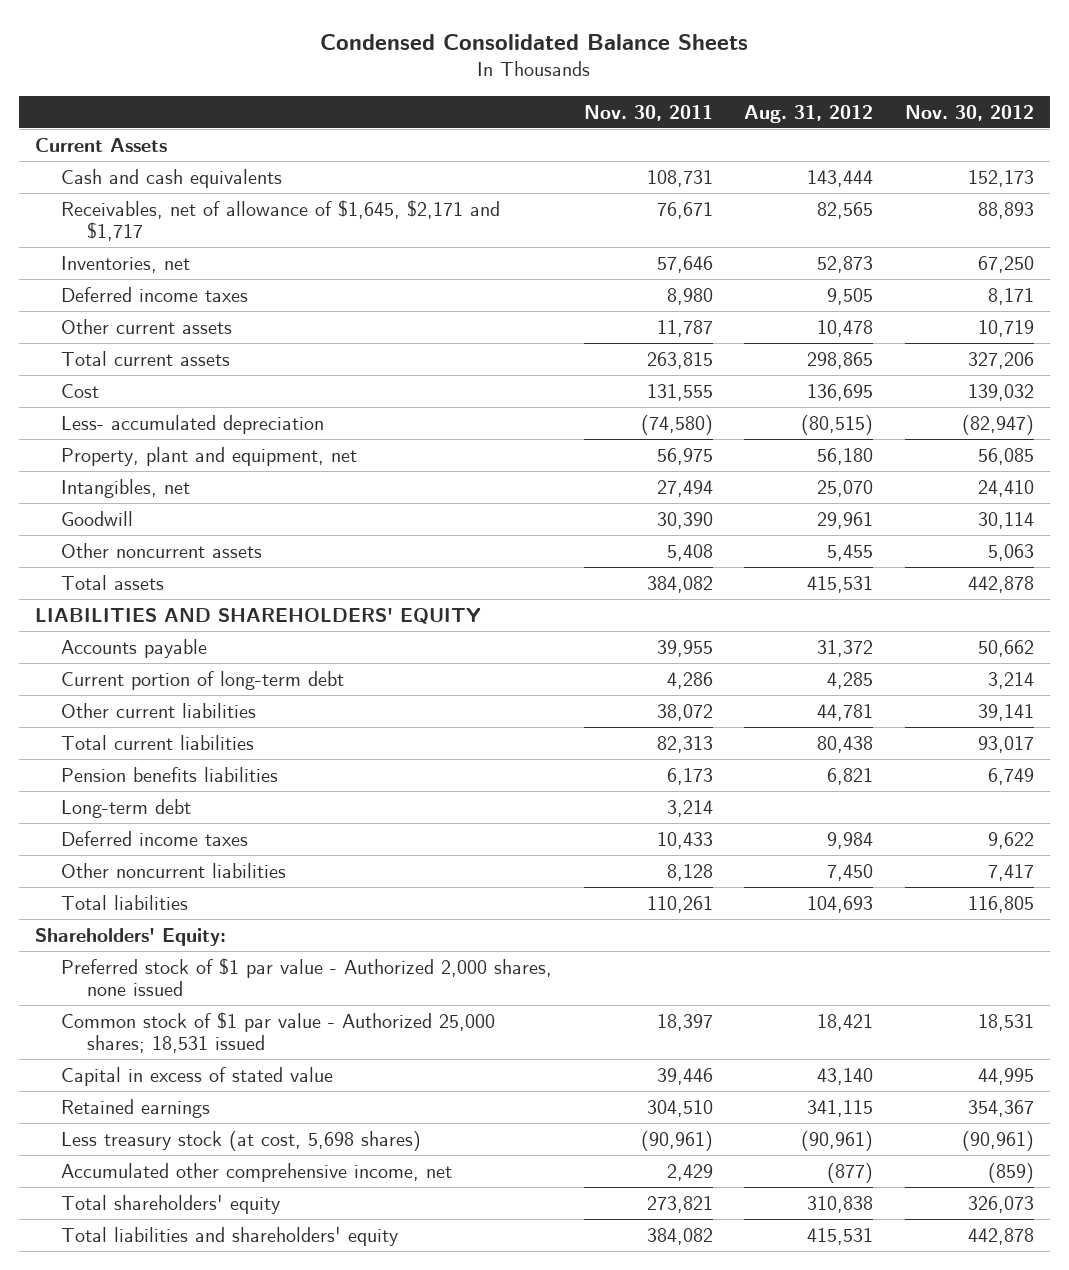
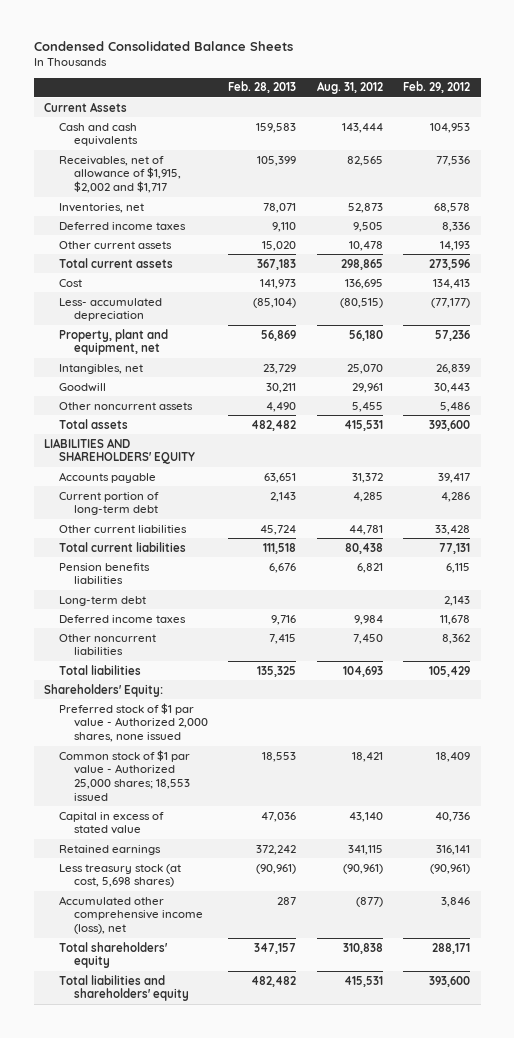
[583,104,713,121] Nov. 30, 2011 -> none
[904,104,1034,121] Nov. 30, 2012 -> none
none -> [228,81,297,94] Feb. 28, 2013
none -> [403,81,471,94] Feb. 29, 2012
[61,199,501,242] Receivables, net of allowance of $1,645, $2,171 and $1,717 -> [58,155,181,194] Receivables, net of allowance of $1,915, $2,002 and $1,717
[61,1011,496,1054] Common stock of $1 par value - Authorized 25,000 shares; 18,531 issued -> [58,749,190,801] Common stock of $1 par value - Authorized 25,000 shares; 18,553 issued
[61,1162,453,1182] Accumulated other comprehensive income, net -> [58,895,203,935] Accumulated other comprehensive income (loss), net

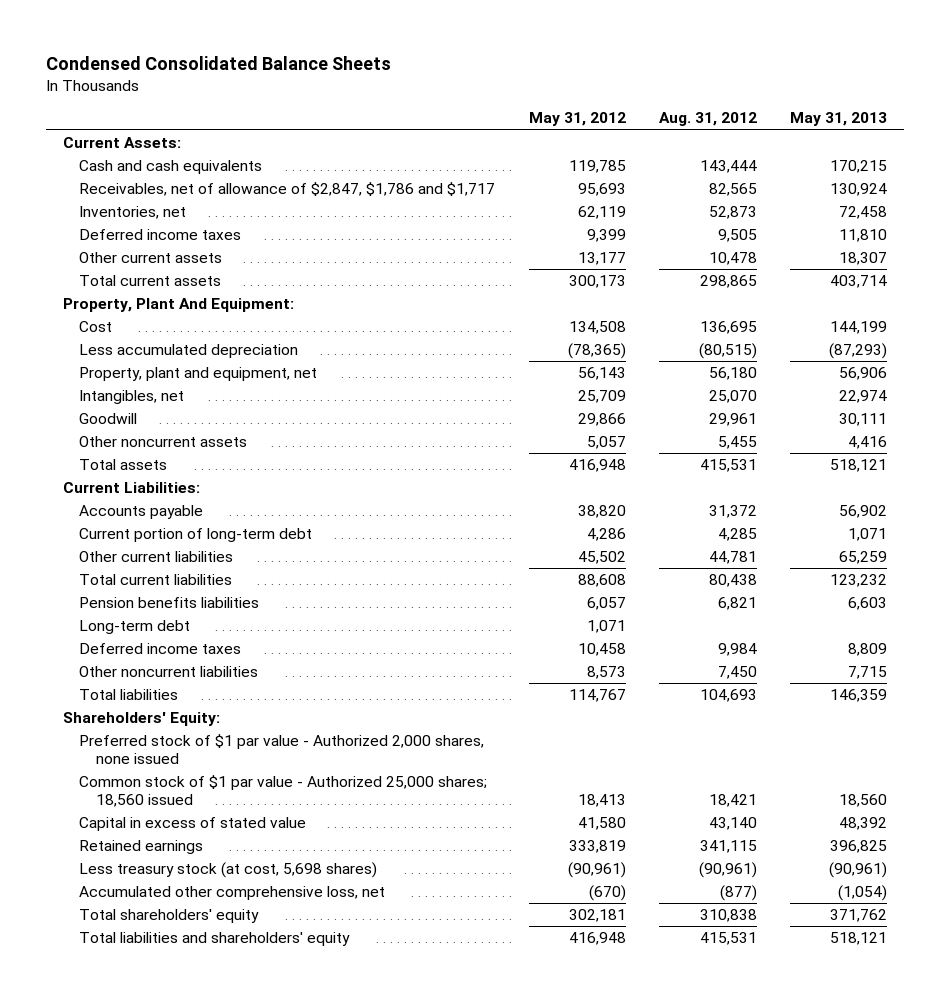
[228,81,297,94] Feb. 28, 2013 -> none
[403,81,471,94] Feb. 29, 2012 -> none
none -> [528,112,626,127] May 31, 2012
none -> [790,112,888,127] May 31, 2013
[43,101,127,112] Current Assets -> [62,137,181,149] Current Assets:
[58,155,181,194] Receivables, net of allowance of $1,915, $2,002 and $1,717 -> [79,182,496,197] Receivables, net of allowance of $2,847, $1,786 and $1,717
none -> [62,298,294,313] Property, Plant And Equipment:
[58,297,162,322] Less- accumulated depreciation -> [79,344,299,359] Less accumulated depreciation
[43,437,195,465] LIABILITIES AND SHAREHOLDERS' EQUITY -> none
none -> [62,482,200,494] Current Liabilities:
[58,749,190,801] Common stock of $1 par value - Authorized 25,000 shares; 18,553 issued -> [79,775,488,808] Common stock of $1 par value - Authorized 25,000 shares; 18,560 issued
[58,895,203,935] Accumulated other comprehensive income (loss), net -> [79,886,386,901] Accumulated other comprehensive loss, net

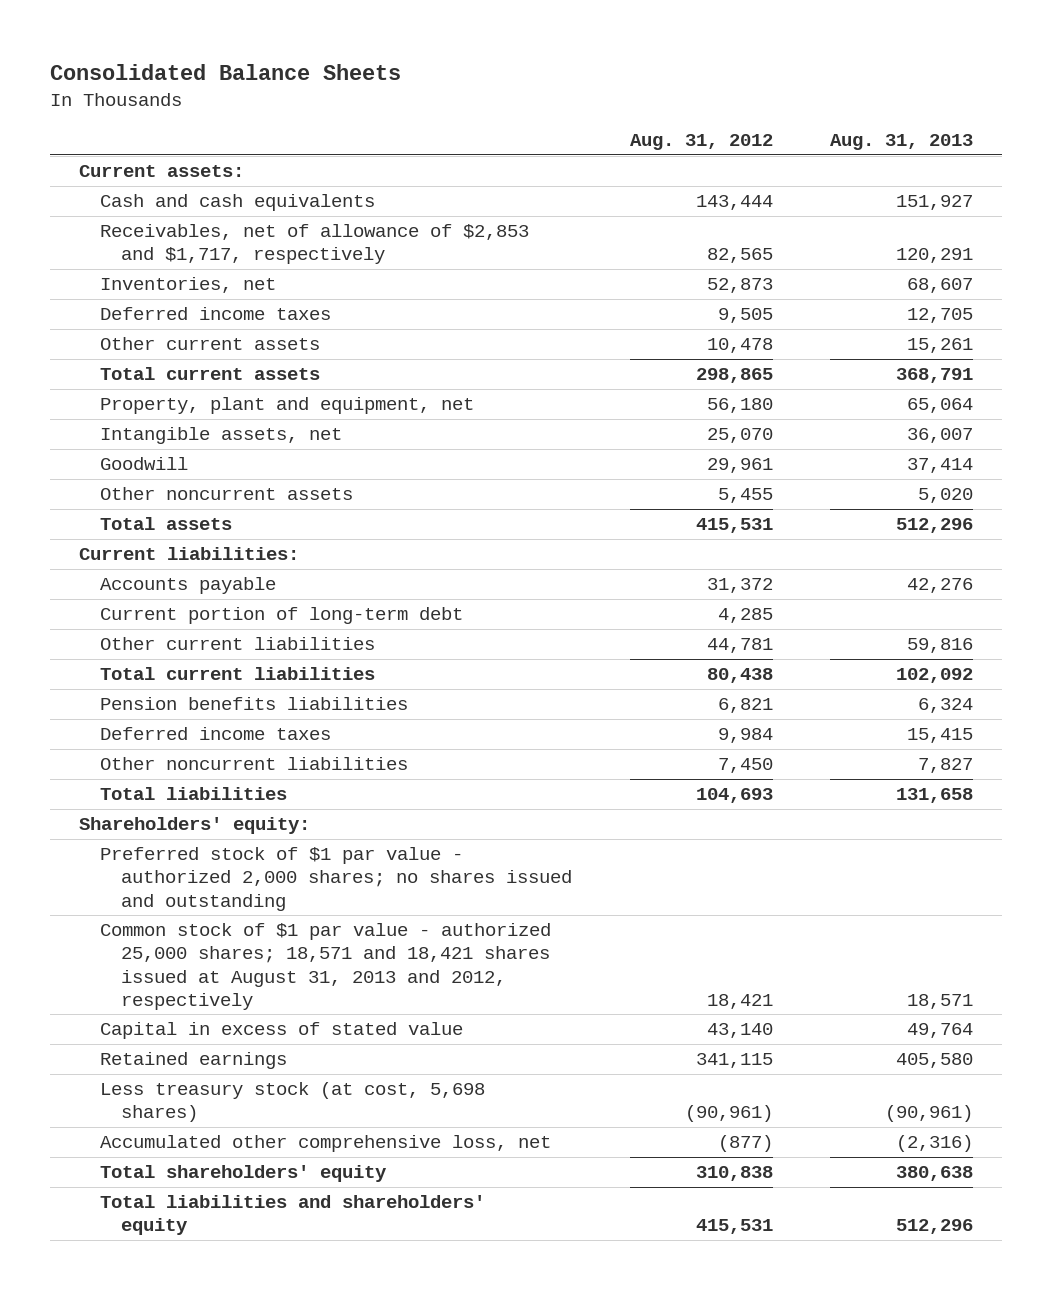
[46,56,392,71] Condensed Consolidated Balance Sheets -> [50,63,402,80] Consolidated Balance Sheets
[528,112,626,127] May 31, 2012 -> none
[790,112,888,127] May 31, 2013 -> none
none -> [829,134,973,151] Aug. 31, 2013
[62,137,181,149] Current Assets: -> [78,165,244,178] Current assets:
[79,182,496,197] Receivables, net of allowance of $2,847, $1,786 and $1,717 -> [100,224,530,265] Receivables, net of allowance of $2,853 and $1,717, respectively
[62,298,294,313] Property, Plant And Equipment: -> none
[79,321,113,333] Cost -> none
[79,344,299,359] Less accumulated depreciation -> none
[79,390,185,405] Intangibles, net -> [100,427,343,445] Intangible assets, net
[62,482,200,494] Current Liabilities: -> [78,547,299,561] Current liabilities:
[79,620,191,635] Long-term debt -> none
[62,712,220,727] Shareholders' Equity: -> [78,817,310,835] Shareholders' equity:
[79,734,485,765] Preferred stock of $1 par value - Authorized 2,000 shares, none issued -> [100,847,573,911] Preferred stock of $1 par value - authorized 2,000 shares; no shares issued and outstanding
[79,775,488,808] Common stock of $1 par value - Authorized 25,000 shares; 18,560 issued -> [100,923,552,1010] Common stock of $1 par value - authorized 25,000 shares; 18,571 and 18,421 shares issued at August 31, 2013 and 2012, respectively

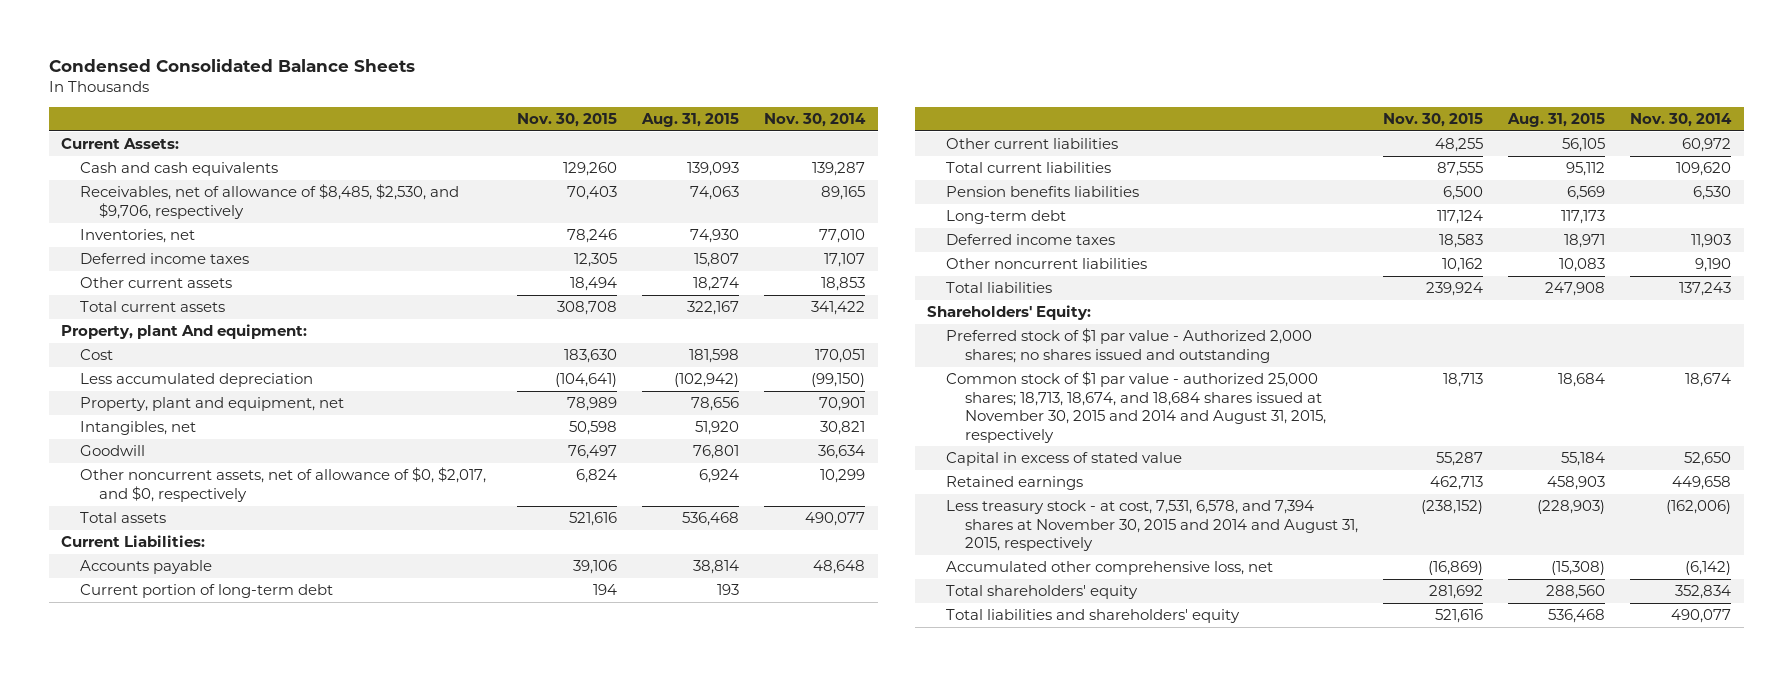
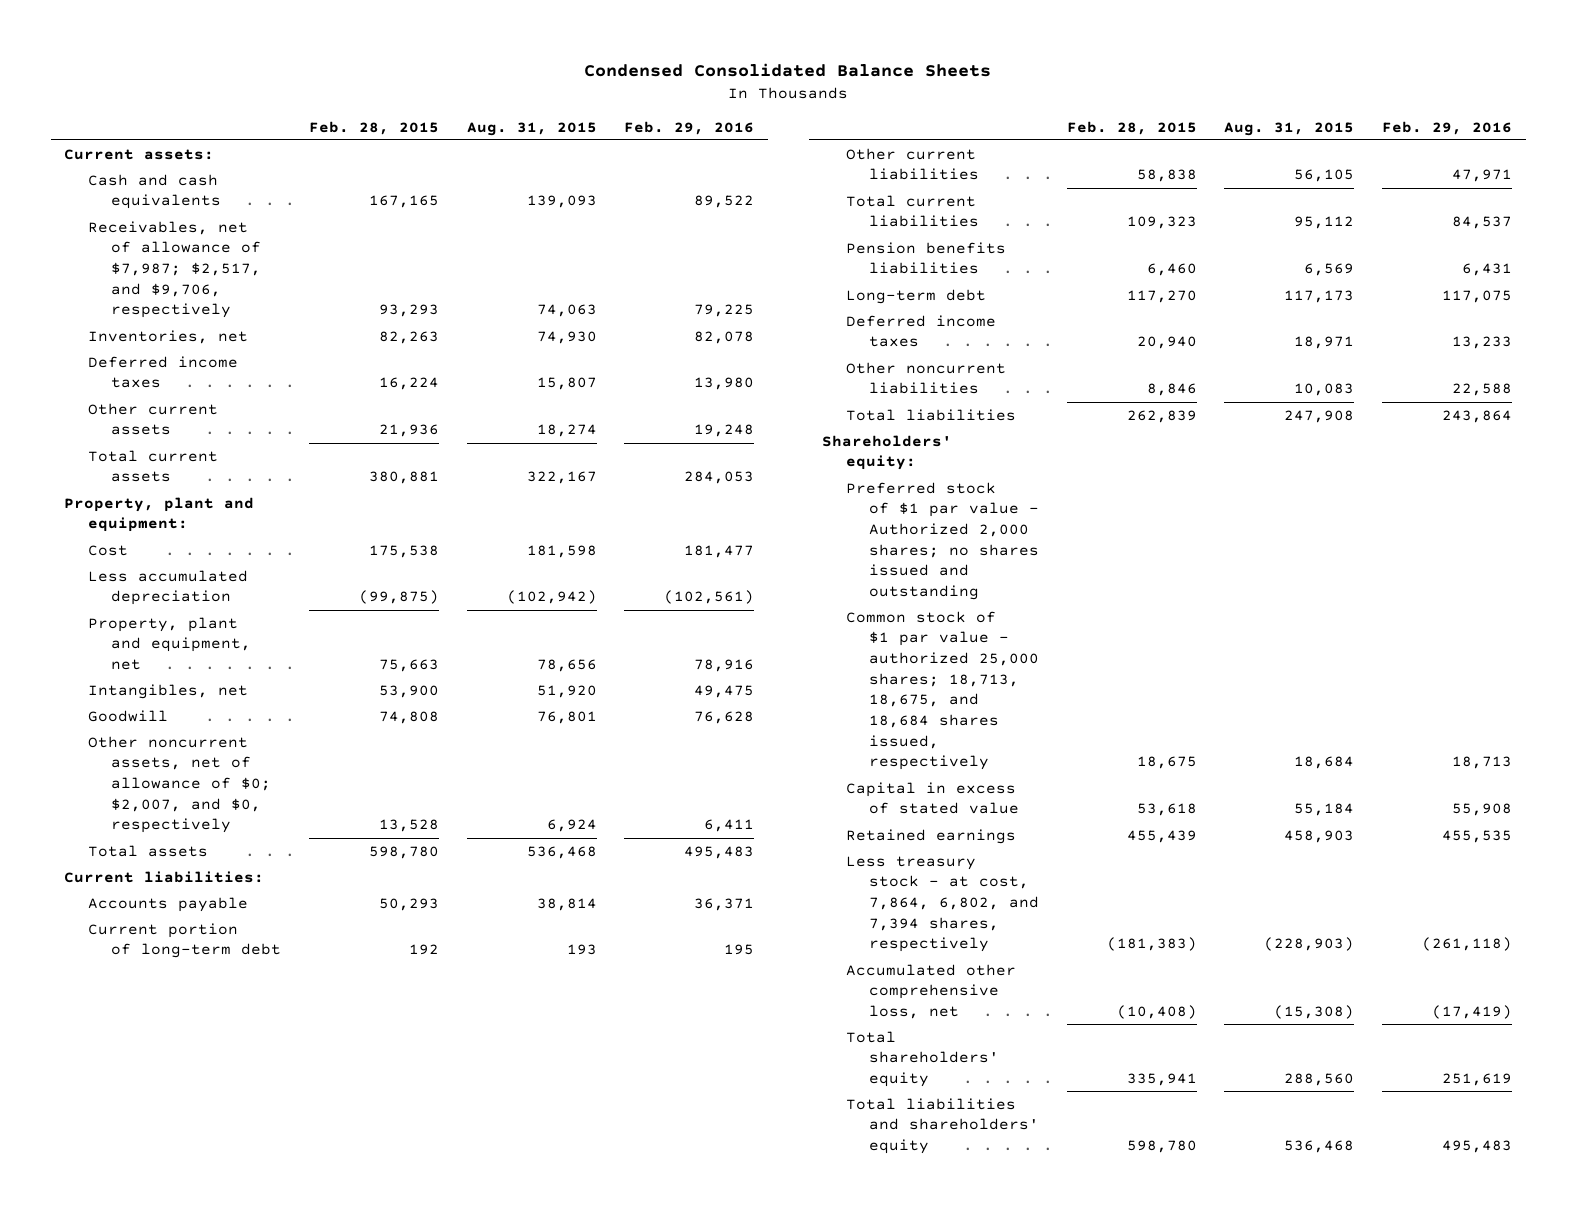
[517,112,618,127] Nov. 30, 2015 -> none
[764,112,867,127] Nov. 30, 2014 -> none
none -> [308,120,439,135] Feb. 28, 2015
none -> [624,120,755,135] Feb. 29, 2016
[61,138,180,150] Current Assets: -> [64,148,215,160] Current assets:
[80,184,460,219] Receivables, net of allowance of $8,485, $2,530, and $9,706, respectively -> [87,220,262,319] Receivables, net of allowance of $7,987; $2,517, and $9,706, respectively
[61,324,308,340] Property, plant And equipment: -> [64,496,255,533] Property, plant and equipment:
[80,467,487,502] Other noncurrent assets, net of allowance of $0, $2,017, and $0, respectively -> [87,735,272,834] Other noncurrent assets, net of allowance of $0; $2,007, and $0, respectively
[61,535,206,548] Current Liabilities: -> [64,870,265,883] Current liabilities:
[927,305,1092,321] Shareholders' Equity: -> [822,434,953,471] Shareholders' equity:
[946,371,1327,443] Common stock of $1 par value - authorized 25,000 shares; 18,713, 18,674, and 18,684 shares issued at November 30, 2015 and 2014 and August 31, 2015, respectively -> [845,610,1040,771] Common stock of $1 par value - authorized 25,000 shares; 18,713, 18,675, and 18,684 shares issued, respectively
[946,500,1359,552] Less treasury stock - at cost, 7,531, 6,578, and 7,394 shares at November 30, 2015 and 2014 and August 31, 2015, respectively -> [845,855,1040,953] Less treasury stock - at cost, 7,864, 6,802, and 7,394 shares, respectively

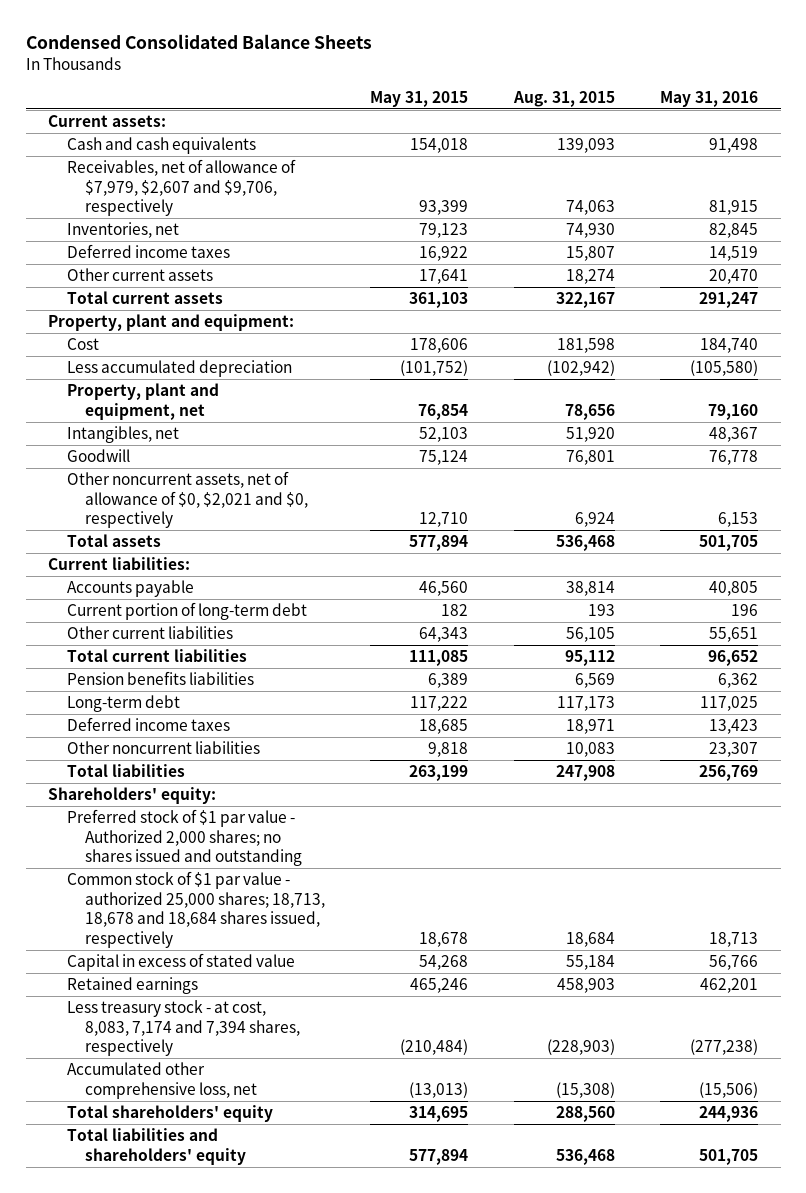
[308,120,439,135] Feb. 28, 2015 -> none
[624,120,755,135] Feb. 29, 2016 -> none
none -> [370,90,469,107] May 31, 2015
none -> [659,90,758,107] May 31, 2016
[87,220,262,319] Receivables, net of allowance of $7,987; $2,517, and $9,706, respectively -> [66,159,296,217] Receivables, net of allowance of $7,979, $2,607 and $9,706, respectively
[87,735,272,834] Other noncurrent assets, net of allowance of $0; $2,007, and $0, respectively -> [66,471,308,529] Other noncurrent assets, net of allowance of $0, $2,021 and $0, respectively
[845,610,1040,771] Common stock of $1 par value - authorized 25,000 shares; 18,713, 18,675, and 18,684 shares issued, respectively -> [66,871,325,948] Common stock of $1 par value - authorized 25,000 shares; 18,713, 18,678 and 18,684 shares issued, respectively
[845,855,1040,953] Less treasury stock - at cost, 7,864, 6,802, and 7,394 shares, respectively -> [66,1000,300,1057] Less treasury stock - at cost, 8,083, 7,174 and 7,394 shares, respectively

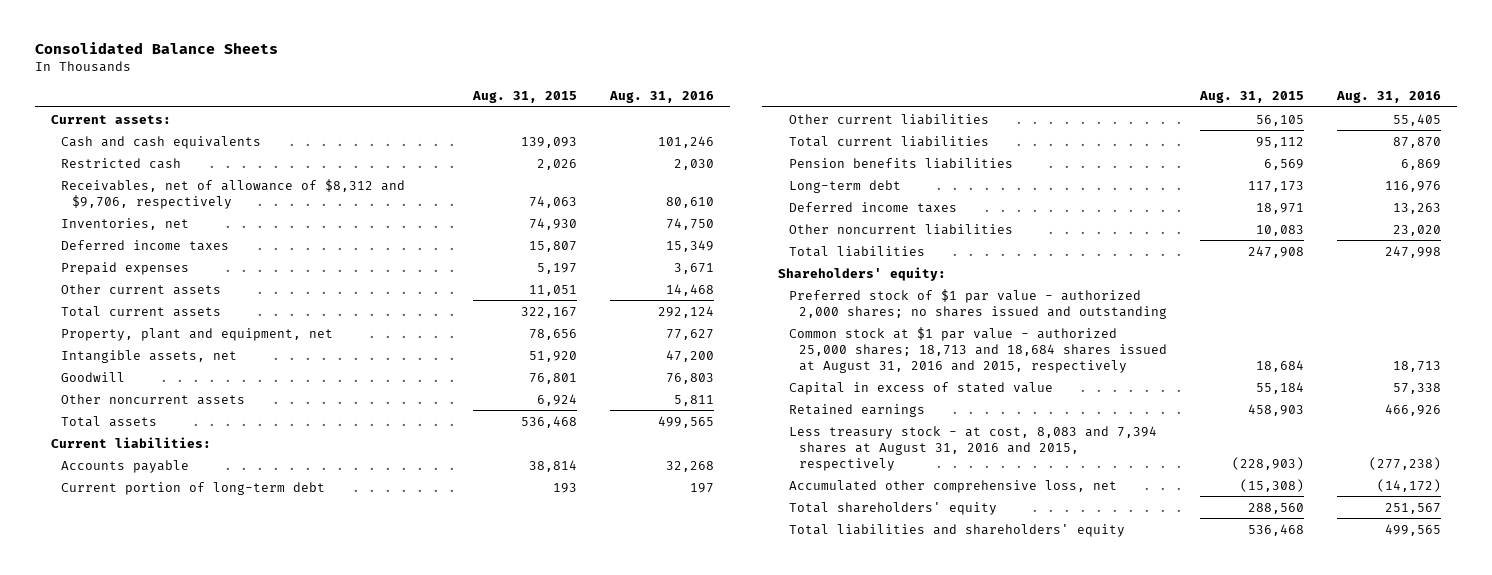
[25,34,372,50] Condensed Consolidated Balance Sheets -> [34,42,278,55] Consolidated Balance Sheets
[370,90,469,107] May 31, 2015 -> none
[659,90,758,107] May 31, 2016 -> none
none -> [608,90,714,103] Aug. 31, 2016
none -> [61,157,182,169] Restricted cash
[66,159,296,217] Receivables, net of allowance of $7,979, $2,607 and $9,706, respectively -> [61,178,406,209] Receivables, net of allowance of $8,312 and $9,706, respectively
none -> [61,261,190,275] Prepaid expenses
[565,269,615,285] 18,274 -> [528,284,577,296] 11,051
[48,314,295,332] Property, plant and equipment: -> none
[66,338,99,351] Cost -> none
[66,360,292,378] Less accumulated depreciation -> none
[66,426,179,444] Intangibles, net -> [61,349,238,363] Intangible assets, net
[66,471,308,529] Other noncurrent assets, net of allowance of $0, $2,021 and $0, respectively -> [61,393,246,405] Other noncurrent assets
[66,809,302,867] Preferred stock of $1 par value - Authorized 2,000 shares; no shares issued and outstanding -> [788,288,1167,319] Preferred stock of $1 par value - authorized 2,000 shares; no shares issued and outstanding
[66,871,325,948] Common stock of $1 par value - authorized 25,000 shares; 18,713, 18,678 and 18,684 shares issued, respectively -> [788,326,1167,373] Common stock at $1 par value - authorized 25,000 shares; 18,713 and 18,684 shares issued at August 31, 2016 and 2015, respectively
[66,1000,300,1057] Less treasury stock - at cost, 8,083, 7,174 and 7,394 shares, respectively -> [788,425,1157,471] Less treasury stock - at cost, 8,083 and 7,394 shares at August 31, 2016 and 2015, respectively

